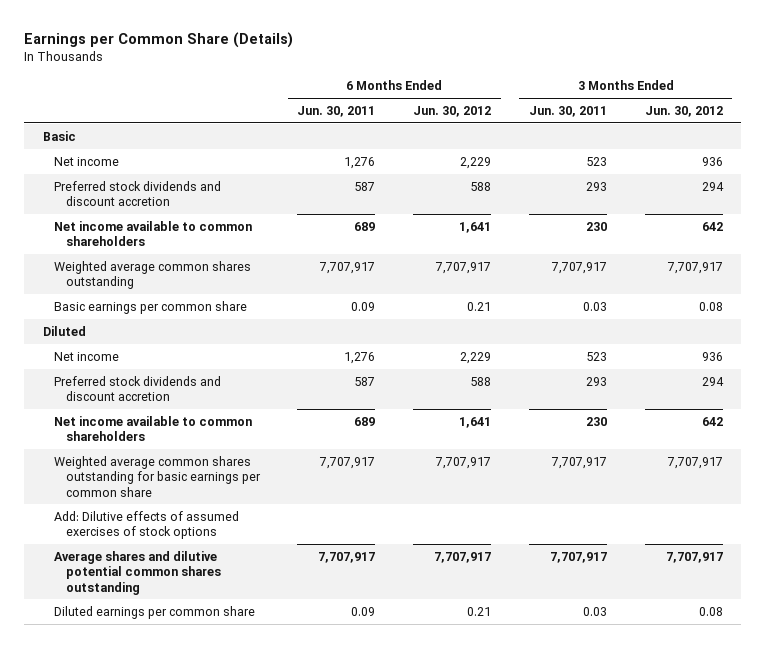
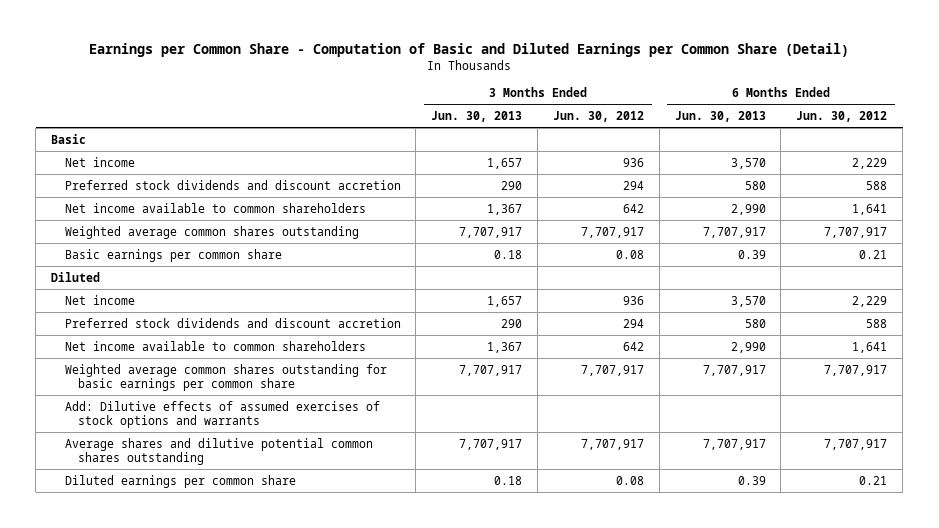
[23,31,293,48] Earnings per Common Share (Details) -> [89,42,850,57] Earnings per Common Share - Computation of Basic and Diluted Earnings per Common Share (Detail)
[297,106,376,118] Jun. 30, 2011 -> none
[528,106,607,118] Jun. 30, 2011 -> none
none -> [431,110,523,122] Jun. 30, 2013
none -> [674,110,766,122] Jun. 30, 2013
[54,510,240,540] Add: Dilutive effects of assumed exercises of stock options -> [64,400,380,428] Add: Dilutive effects of assumed exercises of stock options and warrants

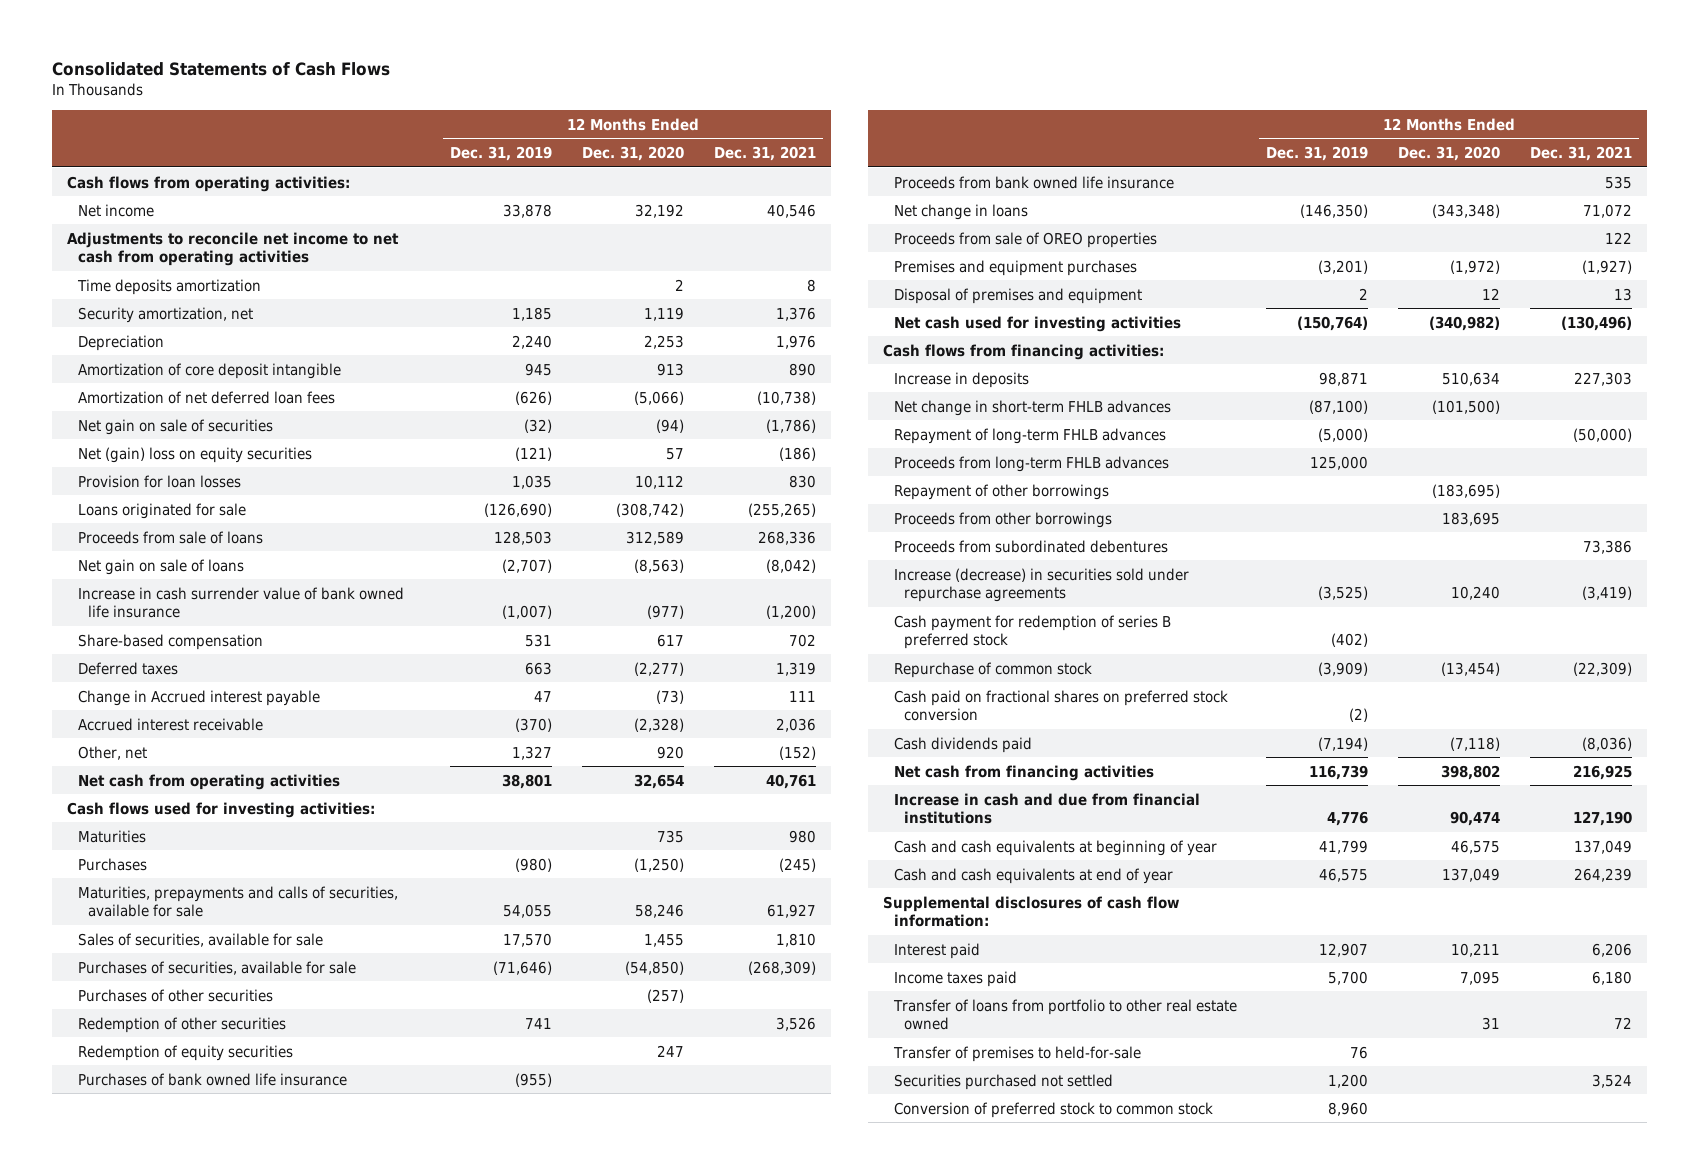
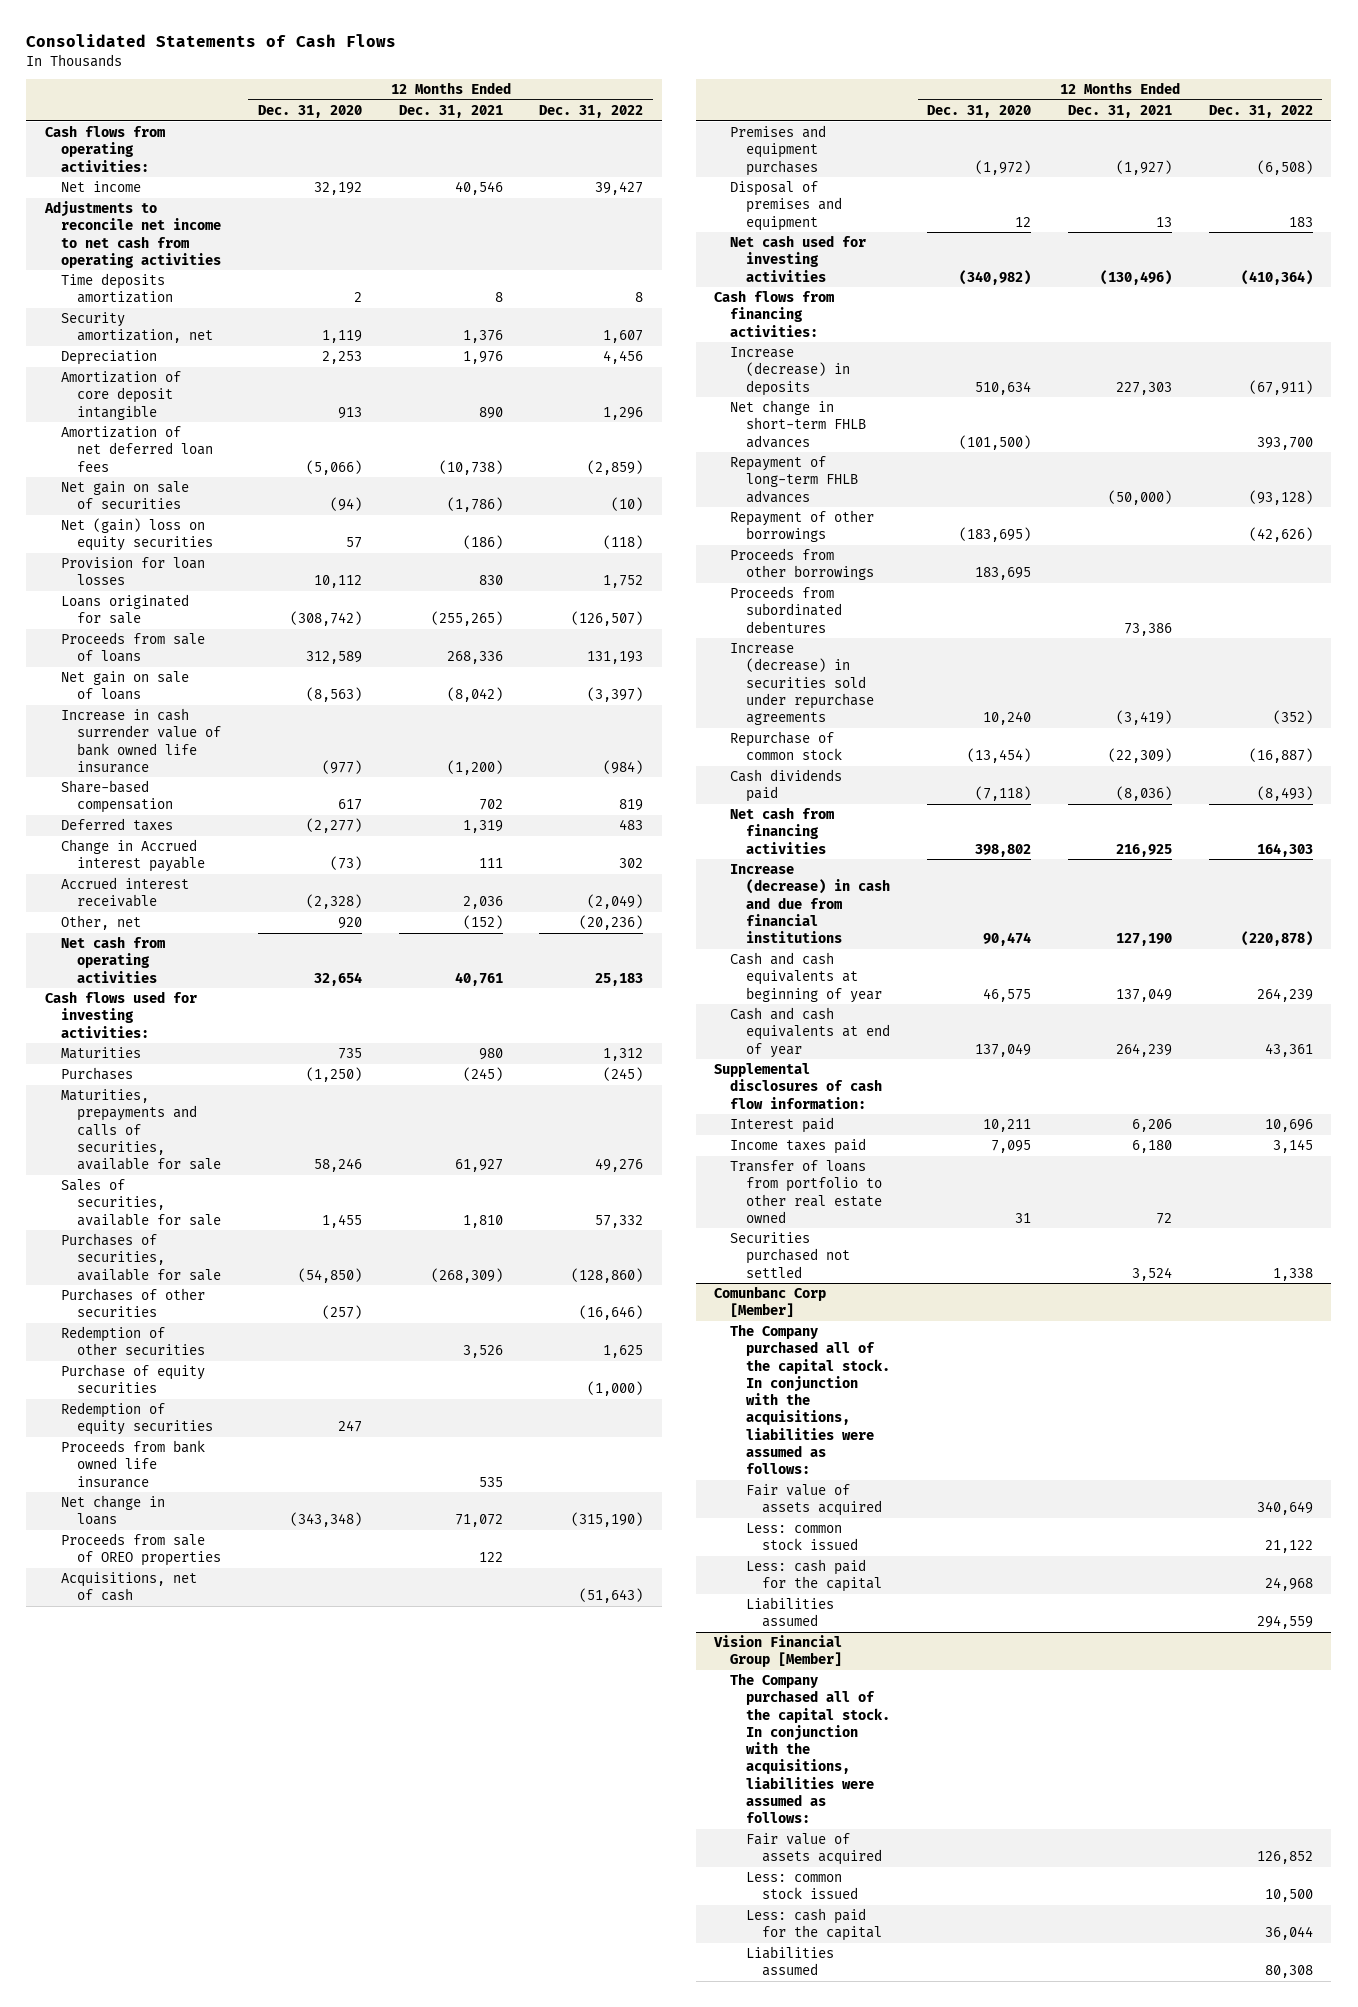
[450,145,553,161] Dec. 31, 2019 -> none
none -> [539,104,644,118] Dec. 31, 2022
none -> [60,1364,205,1394] Purchase of equity securities
[77,1072,347,1086] Purchases of bank owned life insurance -> none
none -> [60,1572,197,1602] Acquisitions, net of cash
[893,371,1029,388] Increase in deposits -> [729,347,850,396] Increase (decrease) in deposits
[893,455,1169,472] Proceeds from long-term FHLB advances -> none
[893,614,1171,650] Cash payment for redemption of series B preferred stock -> none
[893,689,1228,722] Cash paid on fractional shares on preferred stock conversion -> none
[893,792,1200,825] Increase in cash and due from financial institutions -> [729,864,890,944] Increase (decrease) in cash and due from financial institutions
[892,1045,1141,1062] Transfer of premises to held-for-sale -> none
[893,1101,1213,1118] Conversion of preferred stock to common stock -> none
none -> [714,1286,827,1318] Comunbanc Corp [Member]
none -> [729,1324,890,1474] The Company purchased all of the capital stock. In conjunction with the acquisitions, liabilities were assumed as follows:
none -> [745,1484,882,1517] Fair value of assets acquired
none -> [745,1523,858,1551] Less: common stock issued
none -> [745,1559,882,1593] Less: cash paid for the capital
none -> [745,1597,834,1628] Liabilities assumed
none -> [714,1635,843,1668] Vision Financial Group [Member]
none -> [729,1673,890,1823] The Company purchased all of the capital stock. In conjunction with the acquisitions, liabilities were assumed as follows:
none -> [745,1833,882,1866] Fair value of assets acquired
none -> [745,1872,858,1900] Less: common stock issued
none -> [745,1908,882,1942] Less: cash paid for the capital
none -> [745,1946,834,1977] Liabilities assumed

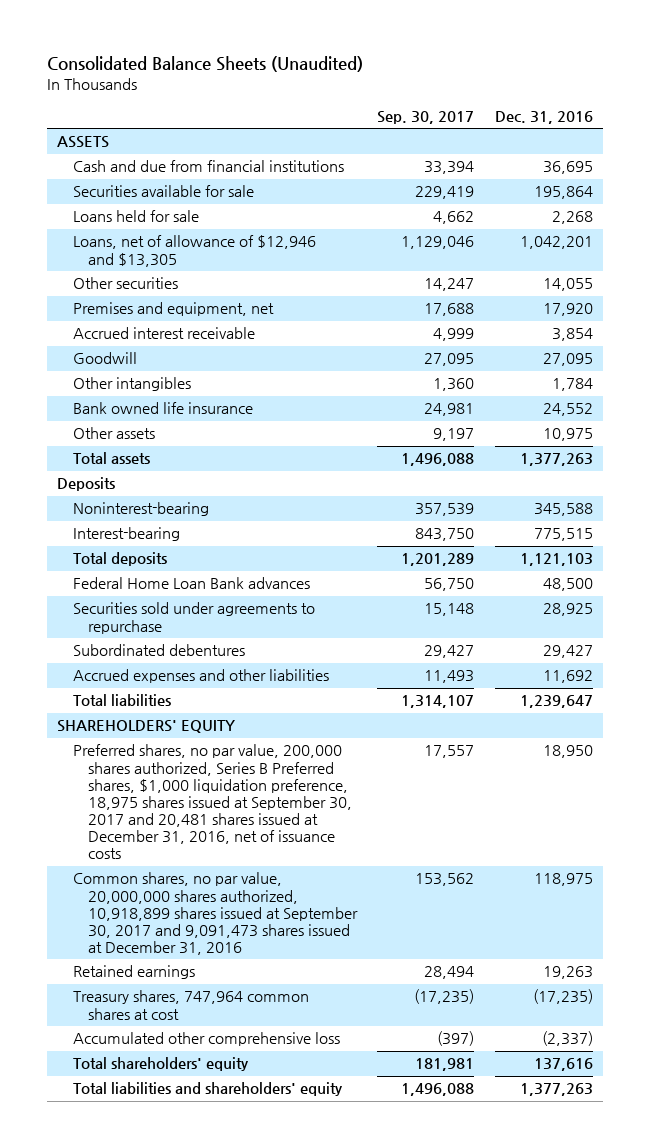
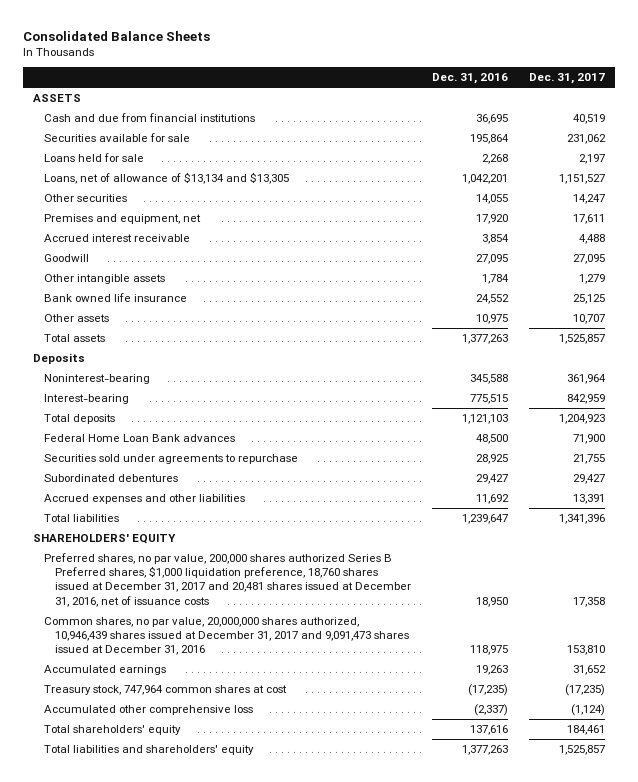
[46,56,363,73] Consolidated Balance Sheets (Unaudited) -> [23,30,211,41] Consolidated Balance Sheets
[377,111,475,125] Sep. 30, 2017 -> none
none -> [528,73,605,85] Dec. 31, 2017
[72,235,316,267] Loans, net of allowance of $12,946 and $13,305 -> [44,171,290,184] Loans, net of allowance of $13,134 and $13,305
[72,377,191,392] Other intangibles -> [44,273,166,284] Other intangible assets
[72,744,353,860] Preferred shares, no par value, 200,000 shares authorized, Series B Preferred shares, $1,000 liquidation preference, 18,975 shares issued at September 30, 2017 and 20,481 shares issued at December 31, 2016, net of issuance costs -> [44,552,412,607] Preferred shares, no par value, 200,000 shares authorized Series B Preferred shares, $1,000 liquidation preference, 18,760 shares issued at December 31, 2017 and 20,481 shares issued at December 31, 2016, net of issuance costs
[72,872,359,956] Common shares, no par value, 20,000,000 shares authorized, 10,918,899 shares issued at September 30, 2017 and 9,091,473 shares issued at December 31, 2016 -> [44,616,410,656] Common shares, no par value, 20,000,000 shares authorized, 10,946,439 shares issued at December 31, 2017 and 9,091,473 shares issued at December 31, 2016
[72,965,195,980] Retained earnings -> [44,664,167,675] Accumulated earnings
[72,990,309,1020] Treasury shares, 747,964 common shares at cost -> [44,684,288,695] Treasury stock, 747,964 common shares at cost

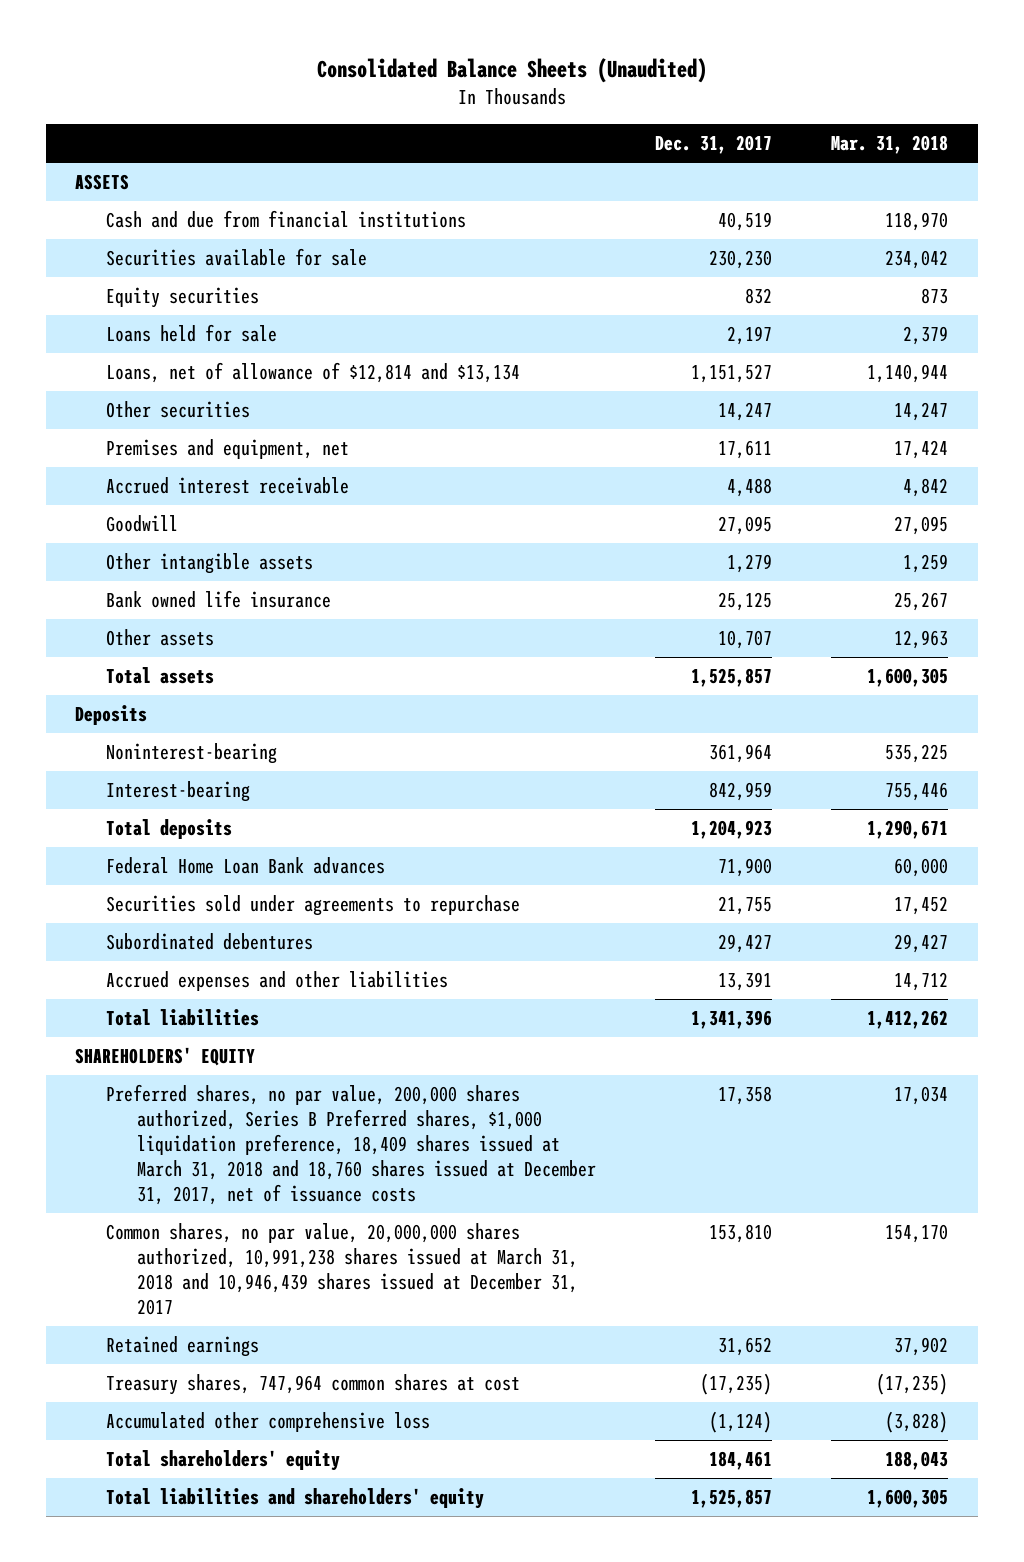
[23,30,211,41] Consolidated Balance Sheets -> [316,57,707,83] Consolidated Balance Sheets (Unaudited)
[431,73,508,85] Dec. 31, 2016 -> none
none -> [831,135,949,155] Mar. 31, 2018
[566,133,606,144] 231,062 -> [709,250,773,270] 230,230
none -> [106,287,260,309] Equity securities
[44,171,290,184] Loans, net of allowance of $13,134 and $13,305 -> [106,362,521,384] Loans, net of allowance of $12,814 and $13,134
[44,552,412,607] Preferred shares, no par value, 200,000 shares authorized Series B Preferred shares, $1,000 liquidation preference, 18,760 shares issued at December 31, 2017 and 20,481 shares issued at December 31, 2016, net of issuance costs -> [106,1084,597,1206] Preferred shares, no par value, 200,000 shares authorized, Series B Preferred shares, $1,000 liquidation preference, 18,409 shares issued at March 31, 2018 and 18,760 shares issued at December 31, 2017, net of issuance costs
[44,616,410,656] Common shares, no par value, 20,000,000 shares authorized, 10,946,439 shares issued at December 31, 2017 and 9,091,473 shares issued at December 31, 2016 -> [106,1223,579,1316] Common shares, no par value, 20,000,000 shares authorized, 10,991,238 shares issued at March 31, 2018 and 10,946,439 shares issued at December 31, 2017
[44,664,167,675] Accumulated earnings -> [106,1336,260,1358] Retained earnings
[44,684,288,695] Treasury stock, 747,964 common shares at cost -> [106,1374,521,1396] Treasury shares, 747,964 common shares at cost

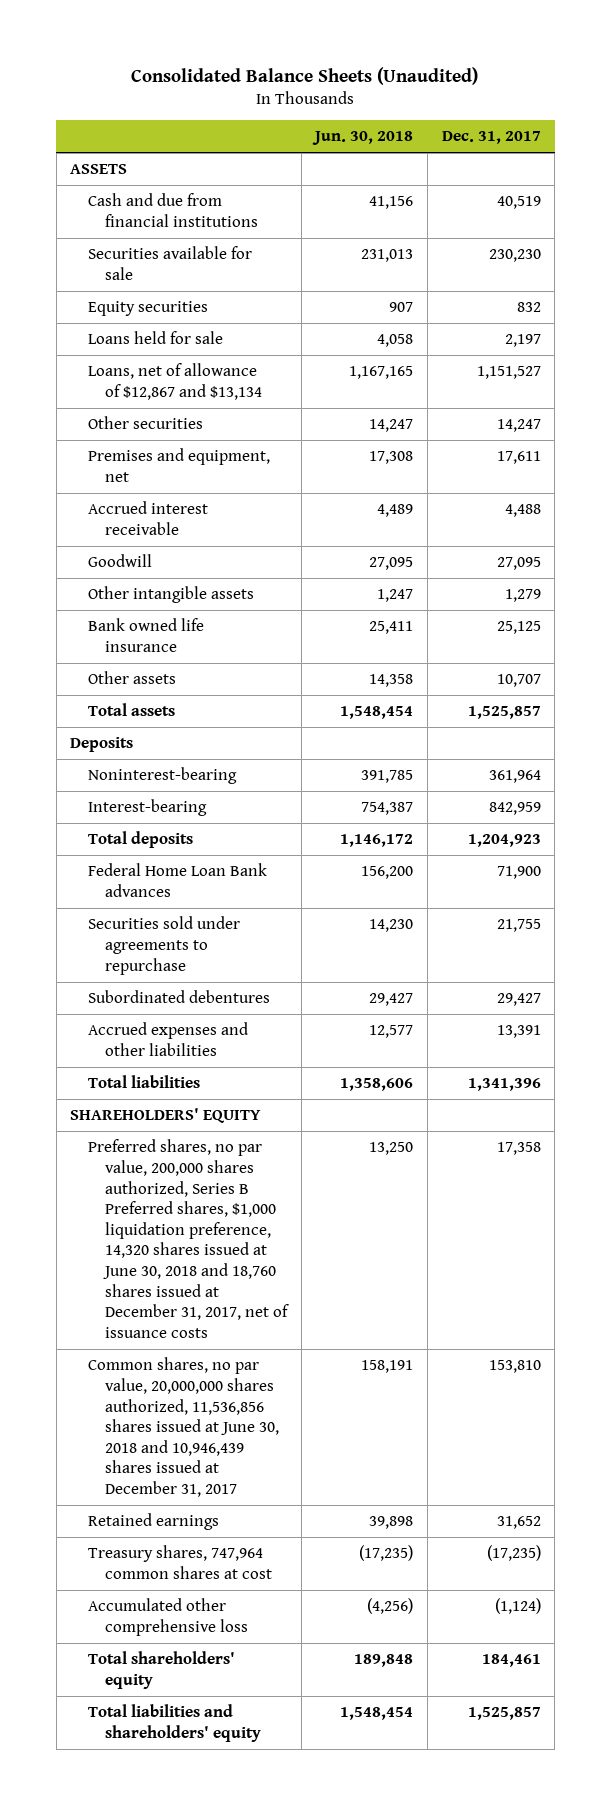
[831,135,949,155] Mar. 31, 2018 -> none
none -> [312,131,414,146] Jun. 30, 2018
[106,362,521,384] Loans, net of allowance of $12,814 and $13,134 -> [87,363,263,400] Loans, net of allowance of $12,867 and $13,134
[106,1084,597,1206] Preferred shares, no par value, 200,000 shares authorized, Series B Preferred shares, $1,000 liquidation preference, 18,409 shares issued at March 31, 2018 and 18,760 shares issued at December 31, 2017, net of issuance costs -> [87,1139,290,1339] Preferred shares, no par value, 200,000 shares authorized, Series B Preferred shares, $1,000 liquidation preference, 14,320 shares issued at June 30, 2018 and 18,760 shares issued at December 31, 2017, net of issuance costs
[106,1223,579,1316] Common shares, no par value, 20,000,000 shares authorized, 10,991,238 shares issued at March 31, 2018 and 10,946,439 shares issued at December 31, 2017 -> [87,1357,280,1498] Common shares, no par value, 20,000,000 shares authorized, 11,536,856 shares issued at June 30, 2018 and 10,946,439 shares issued at December 31, 2017

